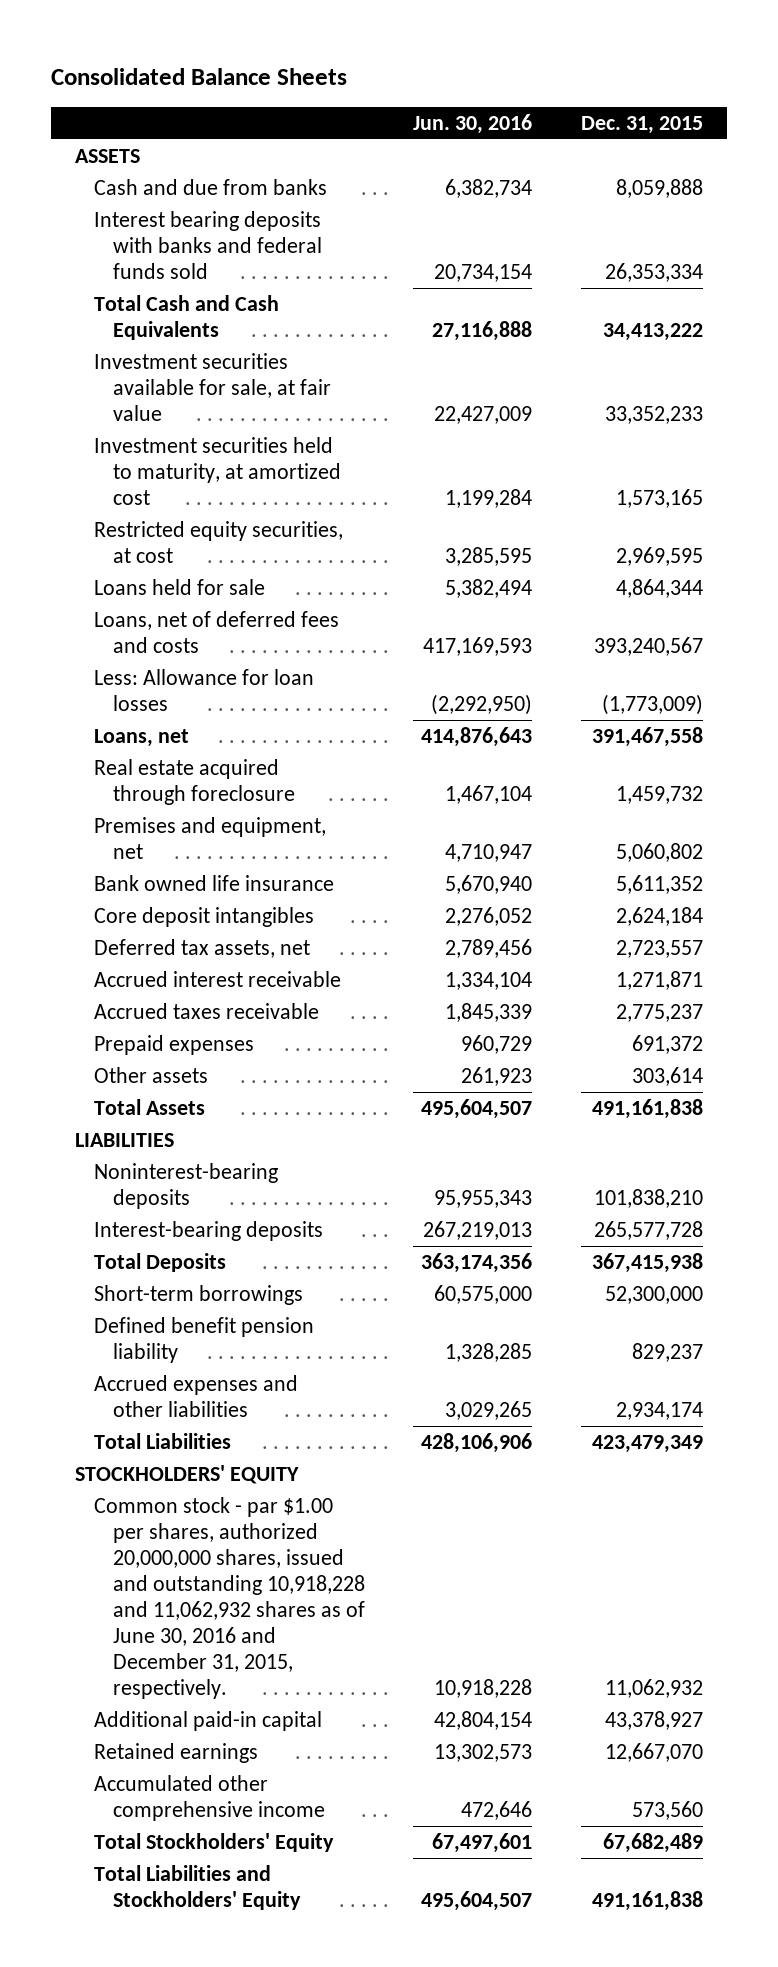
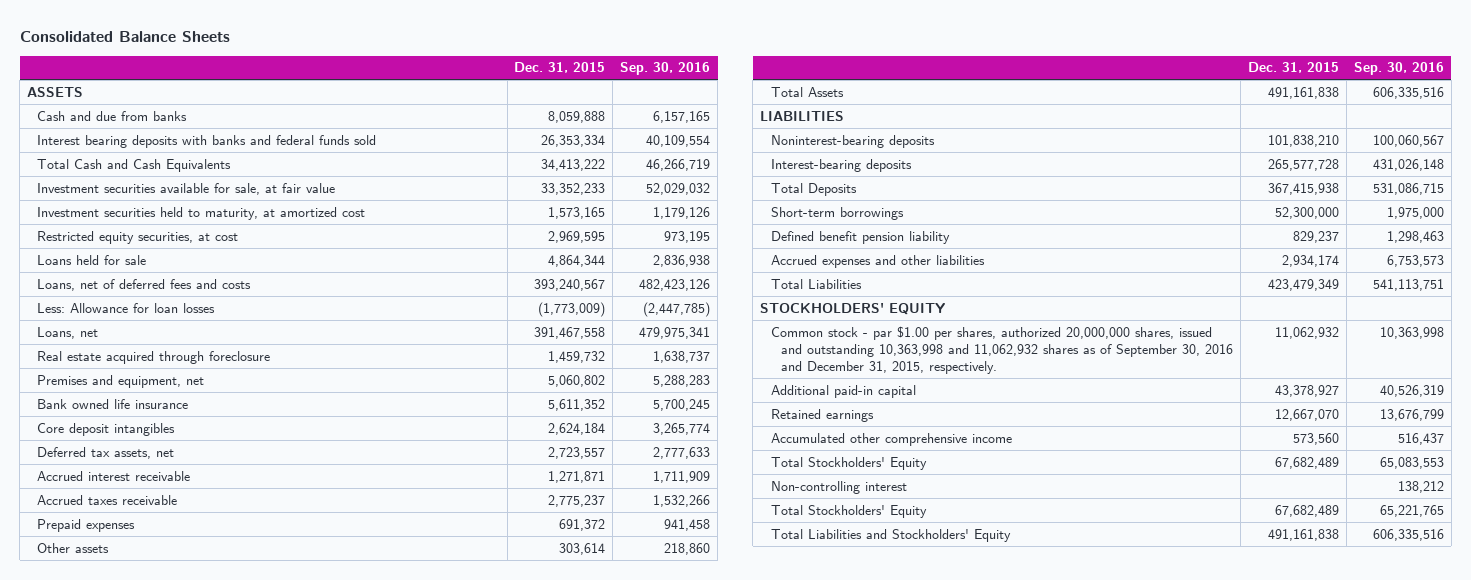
[413,114,533,135] Jun. 30, 2016 -> none
none -> [620,62,711,76] Sep. 30, 2016
[94,1496,366,1699] Common stock - par $1.00 per shares, authorized 20,000,000 shares, issued and outstanding 10,918,228 and 11,062,932 shares as of June 30, 2016 and December 31, 2015, respectively. -> [770,325,1233,374] Common stock - par $1.00 per shares, authorized 20,000,000 shares, issued and outstanding 10,363,998 and 11,062,932 shares as of September 30, 2016 and December 31, 2015, respectively.
none -> [770,480,907,494] Non-controlling interest
none -> [770,504,927,518] Total Stockholders' Equity

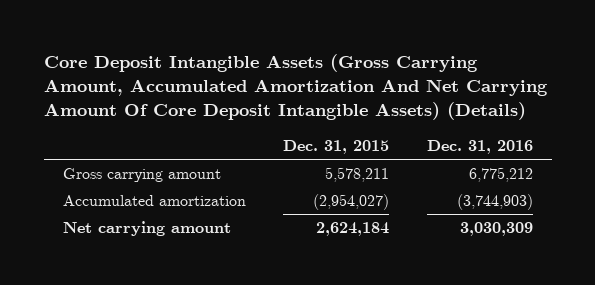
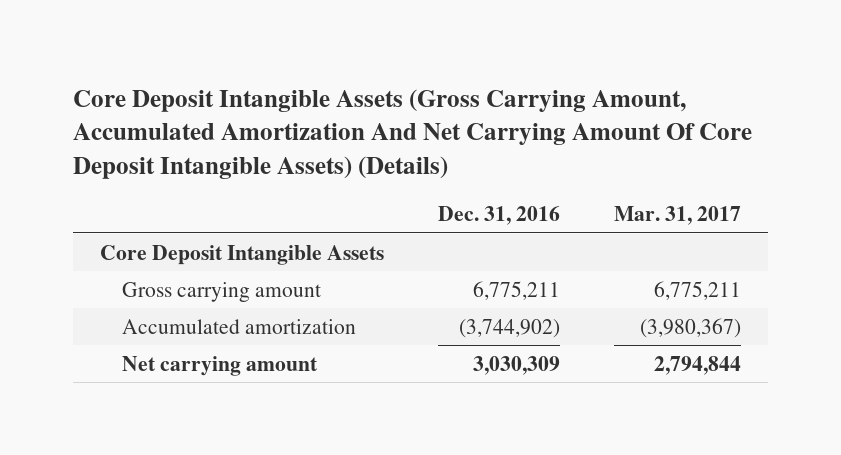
[283,140,390,155] Dec. 31, 2015 -> none
none -> [613,206,741,226] Mar. 31, 2017
none -> [100,244,385,265] Core Deposit Intangible Assets
[468,167,533,183] 6,775,212 -> [472,280,560,300] 6,775,211
[456,194,533,211] (3,744,903) -> [458,318,560,338] (3,744,902)

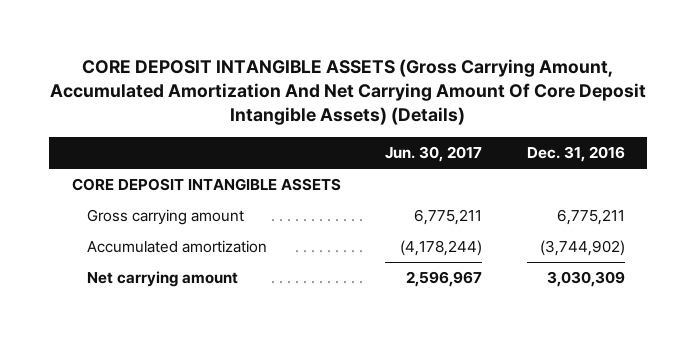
[73,88,753,180] Core Deposit Intangible Assets (Gross Carrying Amount, Accumulated Amortization And Net Carrying Amount Of Core Deposit Intangible Assets) (Details) -> [50,59,647,126] CORE DEPOSIT INTANGIBLE ASSETS (Gross Carrying Amount, Accumulated Amortization And Net Carrying Amount Of Core Deposit Intangible Assets) (Details)
[613,206,741,226] Mar. 31, 2017 -> none
none -> [385,145,483,162] Jun. 30, 2017
[100,244,385,265] Core Deposit Intangible Assets -> [71,178,341,192] CORE DEPOSIT INTANGIBLE ASSETS

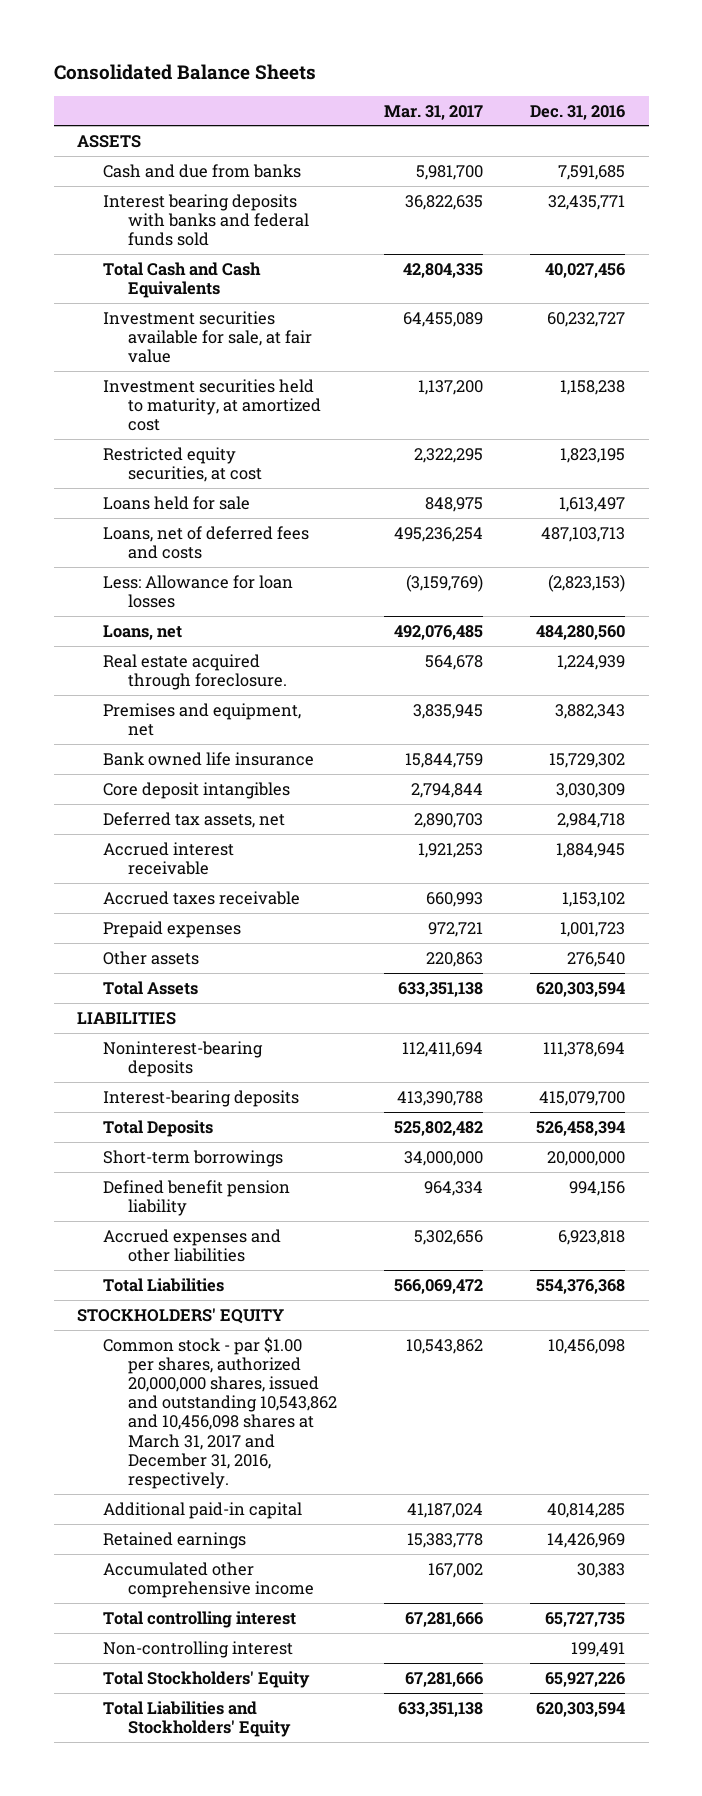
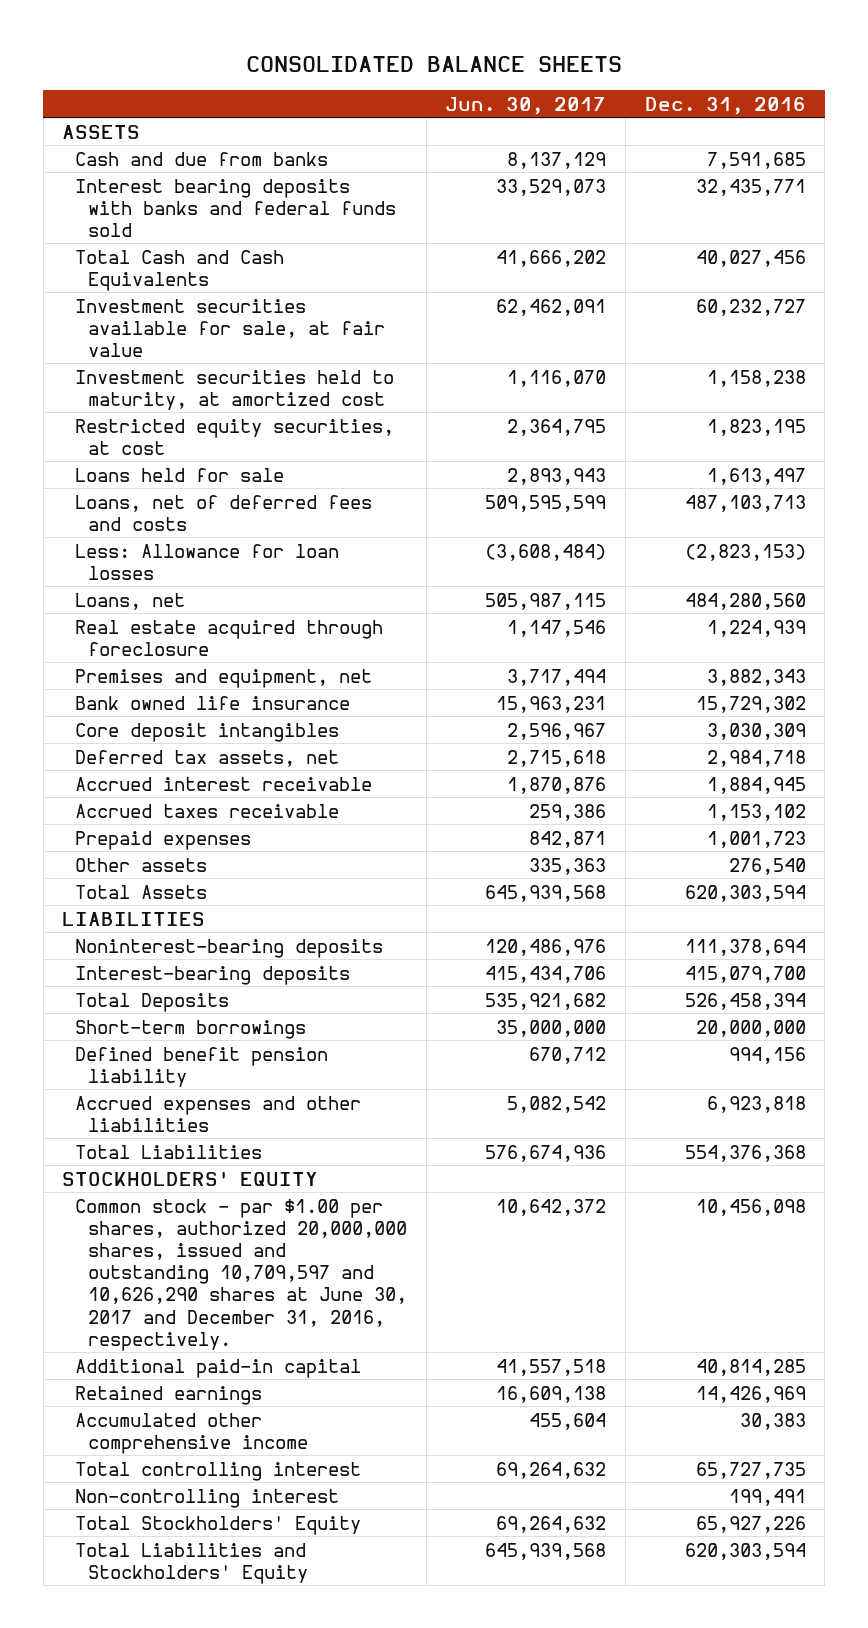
[53,64,316,81] Consolidated Balance Sheets -> [246,55,623,72] CONSOLIDATED BALANCE SHEETS
[384,104,484,120] Mar. 31, 2017 -> none
none -> [445,96,607,115] Jun. 30, 2017
[102,653,288,690] Real estate acquired through foreclosure. -> [75,619,384,656] Real estate acquired through foreclosure
[102,1336,338,1489] Common stock - par $1.00 per shares, authorized 20,000,000 shares, issued and outstanding 10,543,862 and 10,456,098 shares at March 31, 2017 and December 31, 2016, respectively. -> [75,1198,408,1351] Common stock - par $1.00 per shares, authorized 20,000,000 shares, issued and outstanding 10,709,597 and 10,626,290 shares at June 30, 2017 and December 31, 2016, respectively.

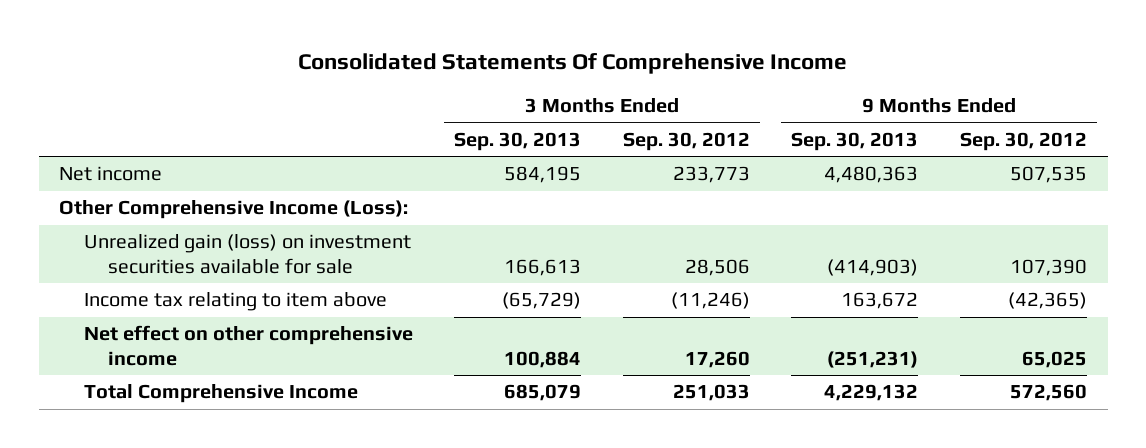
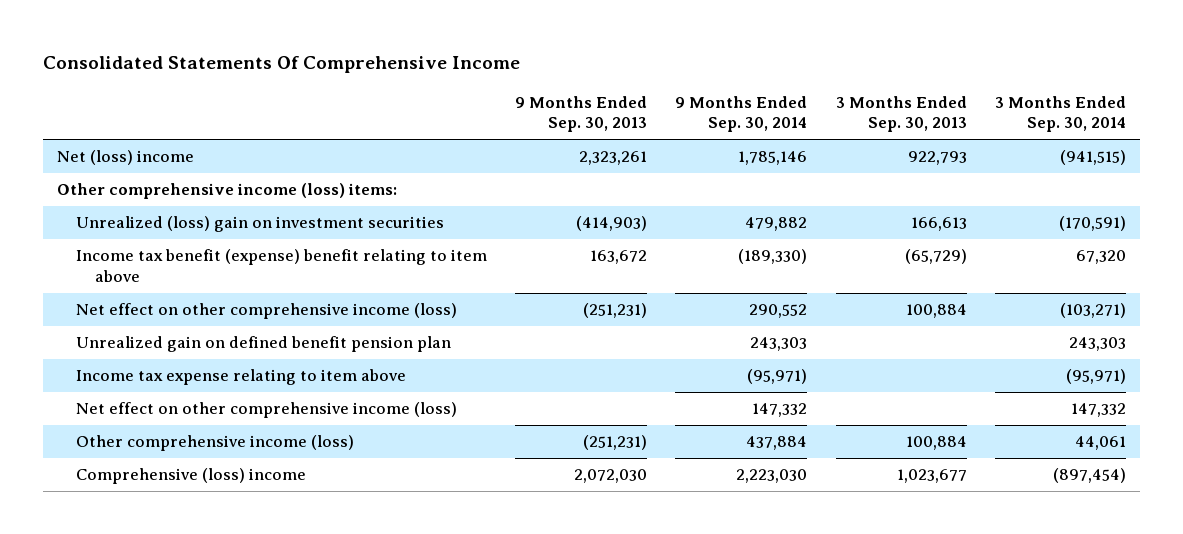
[622,131,750,151] Sep. 30, 2012 -> none
[959,131,1087,151] Sep. 30, 2012 -> none
none -> [675,95,808,133] 9 Months Ended Sep. 30, 2014
none -> [994,95,1126,133] 3 Months Ended Sep. 30, 2014
[59,166,163,182] Net income -> [57,150,195,166] Net (loss) income
[504,166,582,184] 584,195 -> [907,151,967,166] 922,793
[824,166,919,184] 4,480,363 -> [579,151,648,166] 2,323,261
[59,200,409,220] Other Comprehensive Income (Loss): -> [57,183,398,200] Other comprehensive income (loss) items:
[83,234,411,275] Unrealized gain (loss) on investment securities available for sale -> [75,216,444,233] Unrealized (loss) gain on investment securities
[83,292,387,312] Income tax relating to item above -> [75,249,487,282] Income tax benefit (expense) benefit relating to item above
none -> [75,303,457,320] Net effect on other comprehensive income (loss)
none -> [75,336,451,353] Unrealized gain on defined benefit pension plan
none -> [75,369,406,386] Income tax expense relating to item above
none -> [75,402,457,419] Net effect on other comprehensive income (loss)
[83,325,413,367] Net effect on other comprehensive income -> [75,435,354,452] Other comprehensive income (loss)
[83,384,358,404] Total Comprehensive Income -> [75,468,306,485] Comprehensive (loss) income
[504,384,582,402] 685,079 -> [896,469,967,484] 1,023,677
[824,384,919,402] 4,229,132 -> [574,469,648,484] 2,072,030

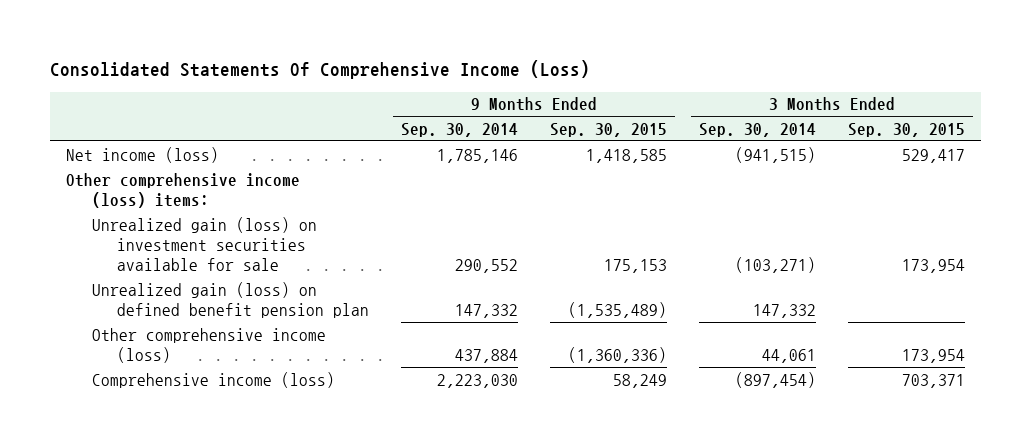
[43,55,521,73] Consolidated Statements Of Comprehensive Income -> [49,60,590,80] Consolidated Statements Of Comprehensive Income (Loss)
[515,95,648,133] 9 Months Ended Sep. 30, 2013 -> none
[835,95,967,133] 3 Months Ended Sep. 30, 2013 -> none
none -> [550,122,668,137] Sep. 30, 2015
none -> [848,122,966,137] Sep. 30, 2015
[57,150,195,166] Net (loss) income -> [65,146,219,163] Net income (loss)
[75,216,444,233] Unrealized (loss) gain on investment securities -> none
[75,249,487,282] Income tax benefit (expense) benefit relating to item above -> none
[75,336,451,353] Unrealized gain on defined benefit pension plan -> none
[75,369,406,386] Income tax expense relating to item above -> none
[75,303,457,320] Net effect on other comprehensive income (loss) -> [91,216,317,272] Unrealized gain (loss) on investment securities available for sale
[75,402,457,419] Net effect on other comprehensive income (loss) -> [91,281,370,318] Unrealized gain (loss) on defined benefit pension plan
[75,468,306,485] Comprehensive (loss) income -> [91,371,335,388] Comprehensive income (loss)

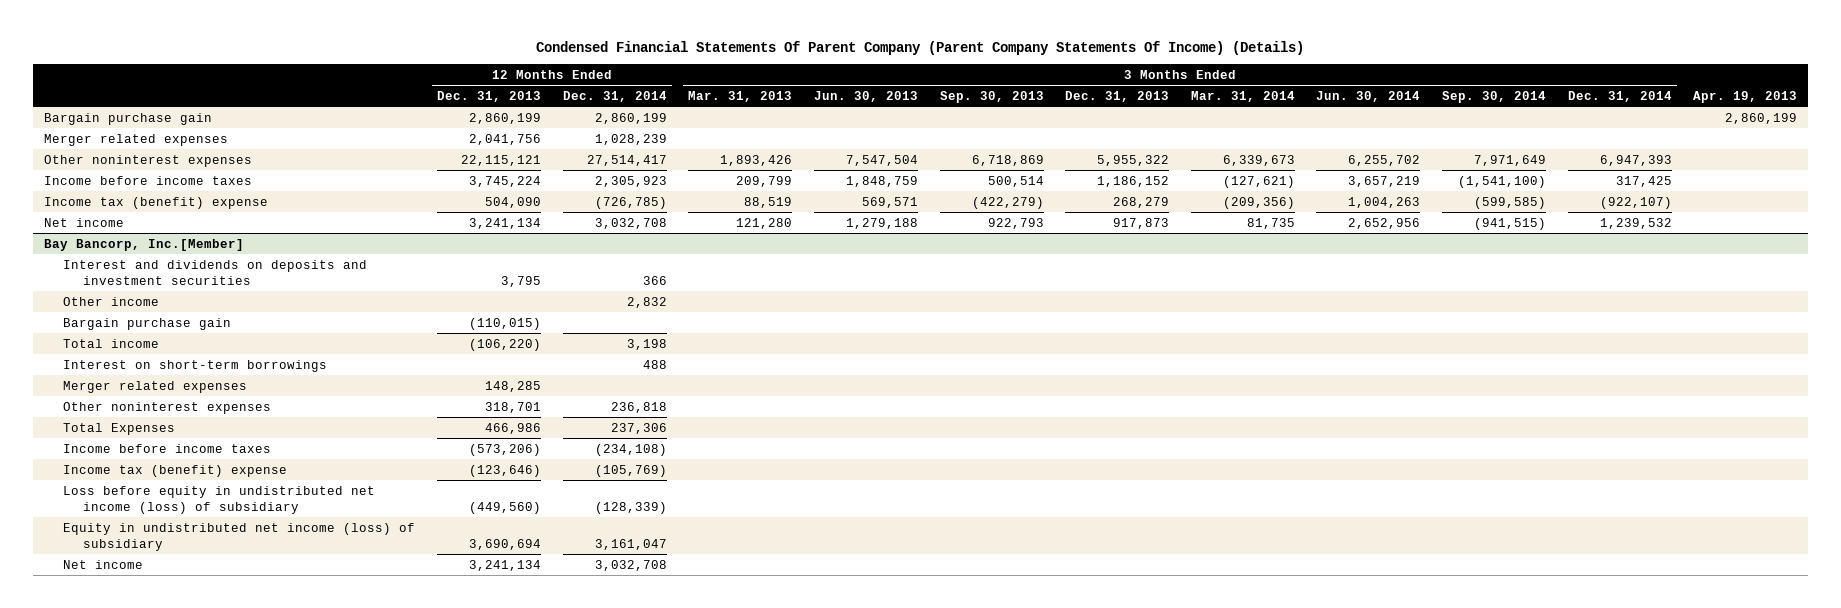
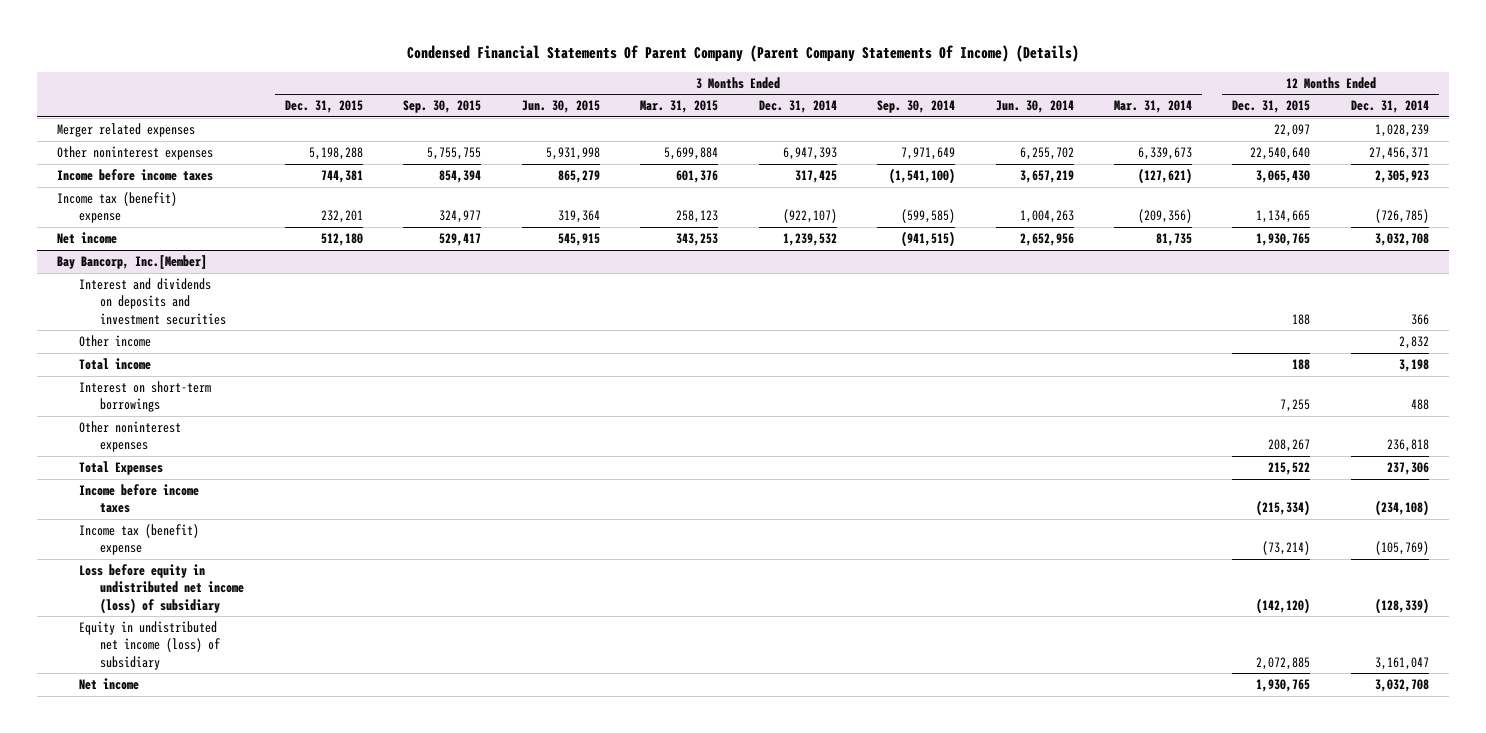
[437,91,542,103] Dec. 31, 2013 -> none
[688,91,793,103] Mar. 31, 2013 -> none
[813,91,918,103] Jun. 30, 2013 -> none
[939,91,1044,104] Sep. 30, 2013 -> none
[1065,91,1170,103] Dec. 31, 2013 -> none
[1693,91,1798,104] Apr. 19, 2013 -> none
none -> [284,100,363,114] Dec. 31, 2015
none -> [403,100,482,114] Sep. 30, 2015
none -> [521,100,600,114] Jun. 30, 2015
none -> [640,100,719,114] Mar. 31, 2015
none -> [1232,100,1311,114] Dec. 31, 2015
[43,112,212,125] Bargain purchase gain -> none
[586,154,667,166] 27,514,417 -> [1368,147,1429,161] 27,456,371
[63,317,232,330] Bargain purchase gain -> none
[63,380,248,393] Merger related expenses -> none

